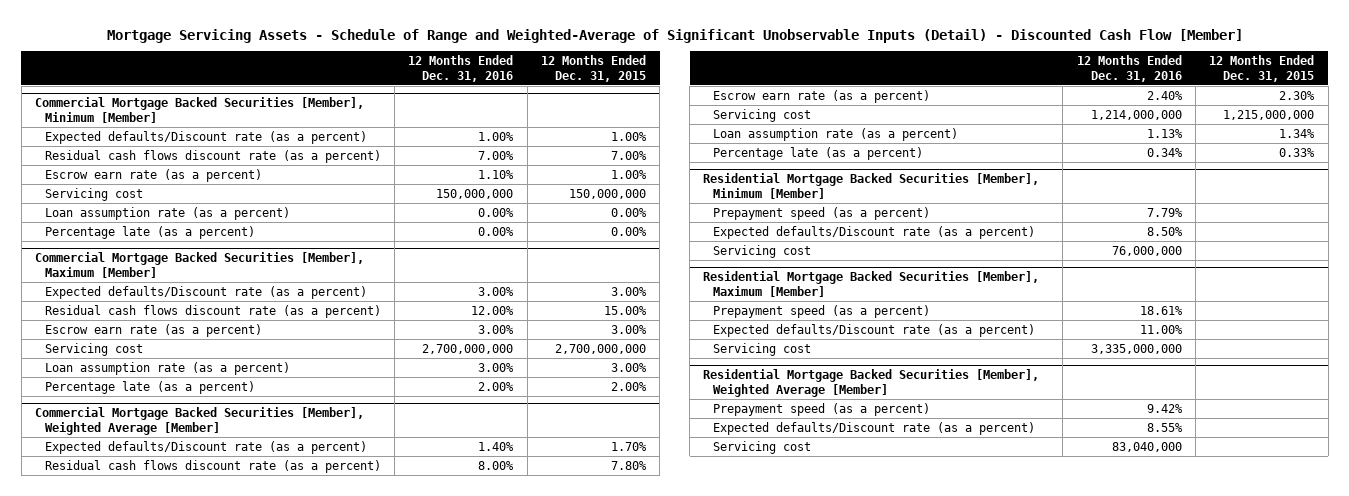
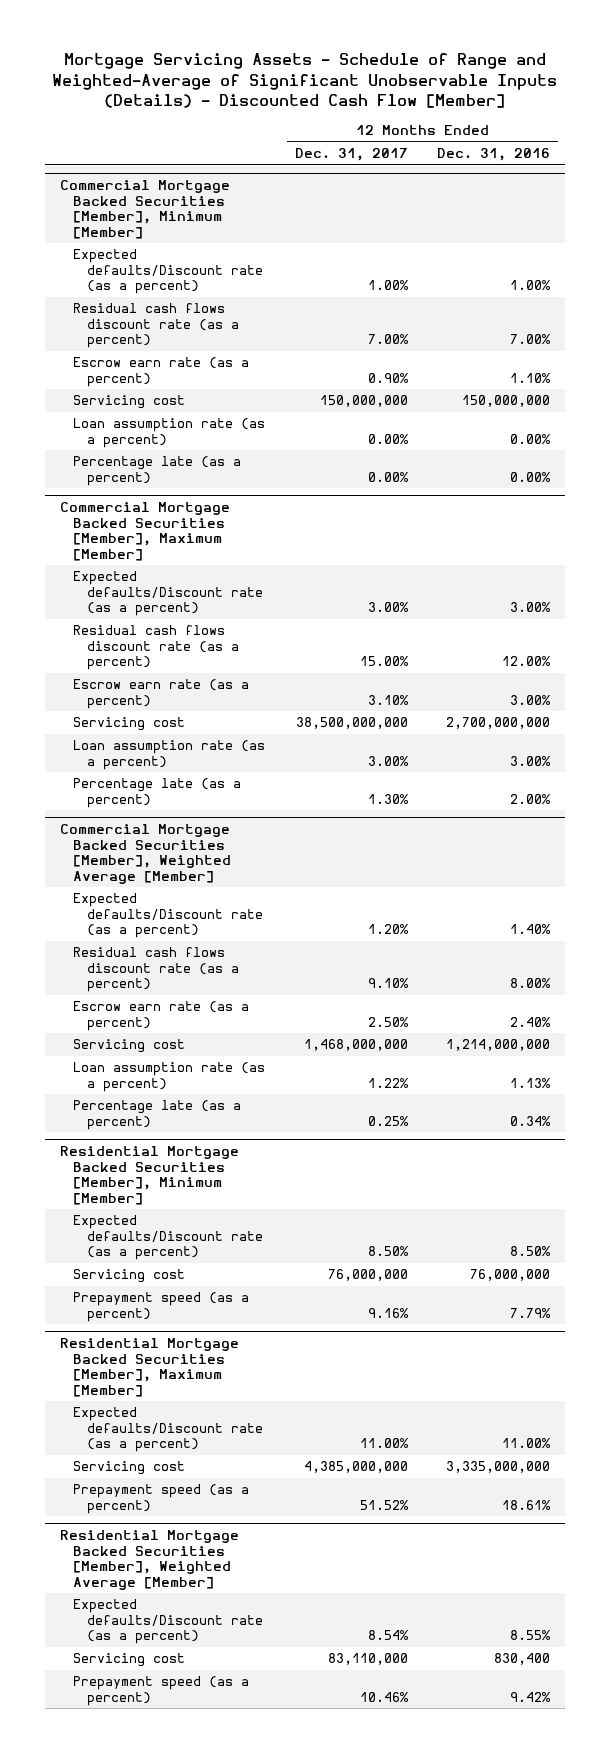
[106,28,1243,43] Mortgage Servicing Assets - Schedule of Range and Weighted-Average of Significant Unobservable Inputs (Detail) - Discounted Cash Flow [Member] -> [52,53,558,108] Mortgage Servicing Assets - Schedule of Range and Weighted-Average of Significant Unobservable Inputs (Details) - Discounted Cash Flow [Member]
[540,55,646,82] 12 Months Ended Dec. 31, 2015 -> none
none -> [294,148,408,162] Dec. 31, 2017
[713,206,931,220] Prepayment speed (as a percent) -> [73,1292,250,1322] Prepayment speed (as a percent)
[713,304,931,318] Prepayment speed (as a percent) -> [73,1484,250,1514] Prepayment speed (as a percent)
[1111,441,1182,452] 83,040,000 -> [494,1653,551,1666] 830,400
[713,402,931,416] Prepayment speed (as a percent) -> [73,1676,250,1706] Prepayment speed (as a percent)

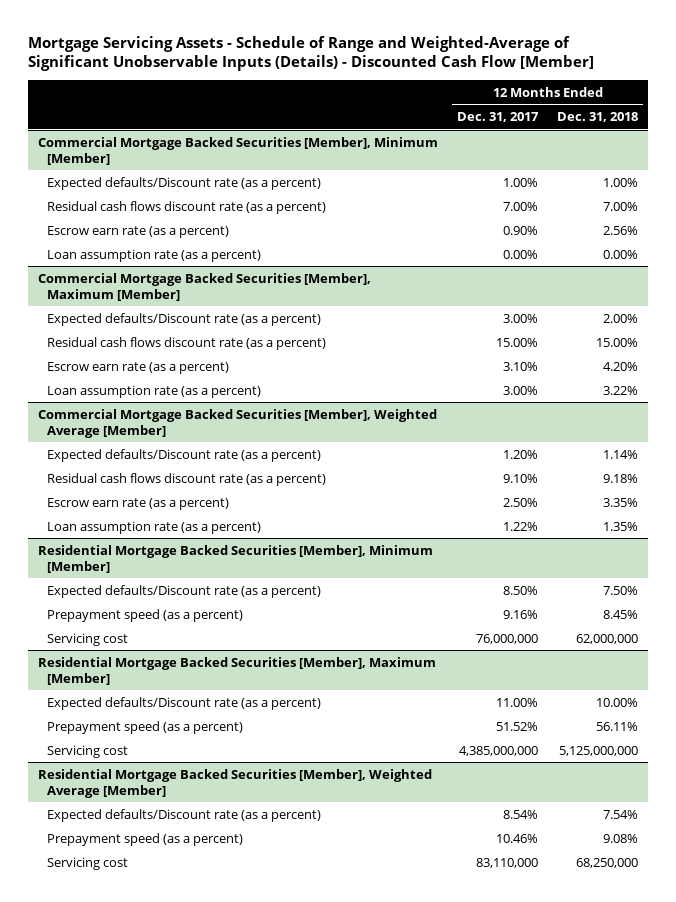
[437,148,551,162] Dec. 31, 2016 -> none
none -> [557,112,639,123] Dec. 31, 2018
[73,395,186,410] Servicing cost -> none
[73,456,242,486] Percentage late (as a percent) -> none
[73,717,186,732] Servicing cost -> none
[73,778,242,808] Percentage late (as a percent) -> none
[73,1039,186,1054] Servicing cost -> none
[73,1100,242,1130] Percentage late (as a percent) -> none
[73,1269,186,1284] Servicing cost -> [47,632,129,646] Servicing cost
[73,1461,186,1476] Servicing cost -> [47,744,129,758] Servicing cost
[73,1653,186,1668] Servicing cost -> [47,856,129,870] Servicing cost

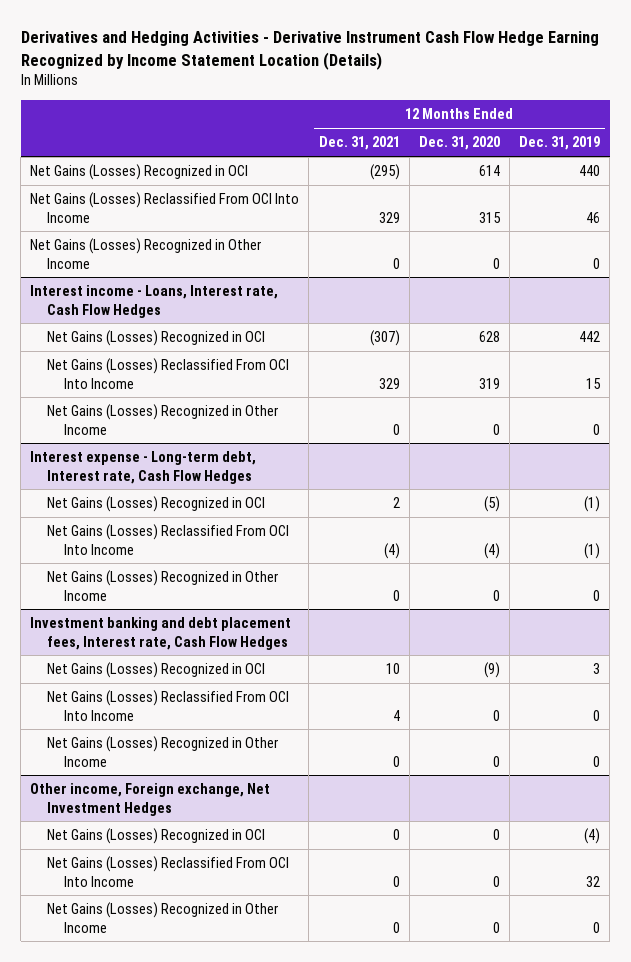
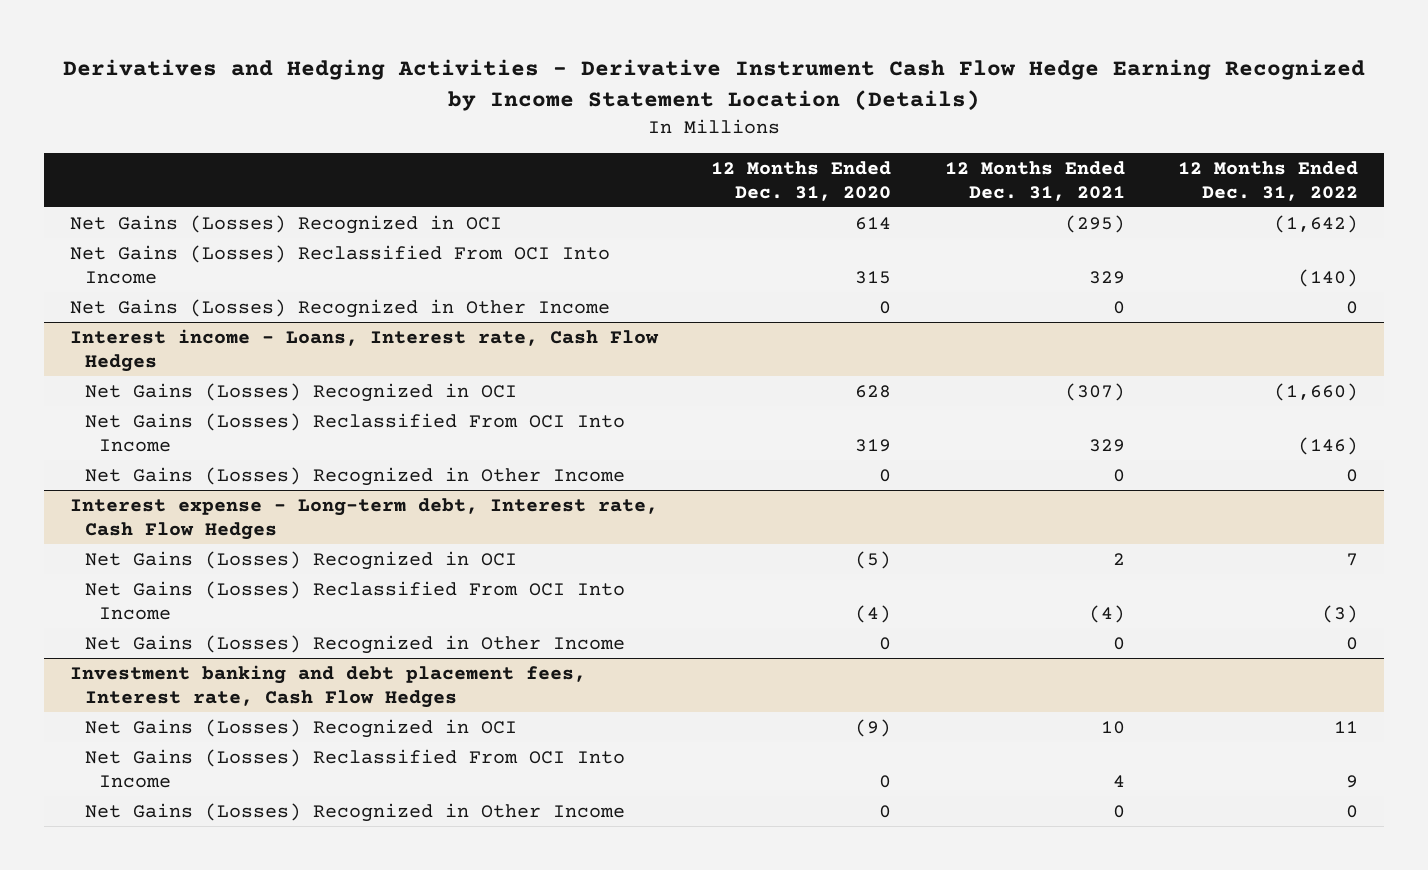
[519,136,601,151] Dec. 31, 2019 -> none
none -> [1177,160,1358,201] 12 Months Ended Dec. 31, 2022
[30,783,271,816] Other income, Foreign exchange, Net Investment Hedges -> none
[46,828,265,845] Net Gains (Losses) Recognized in OCI -> none
[46,856,289,887] Net Gains (Losses) Reclassified From OCI Into Income -> none
[46,902,278,933] Net Gains (Losses) Recognized in Other Income -> none

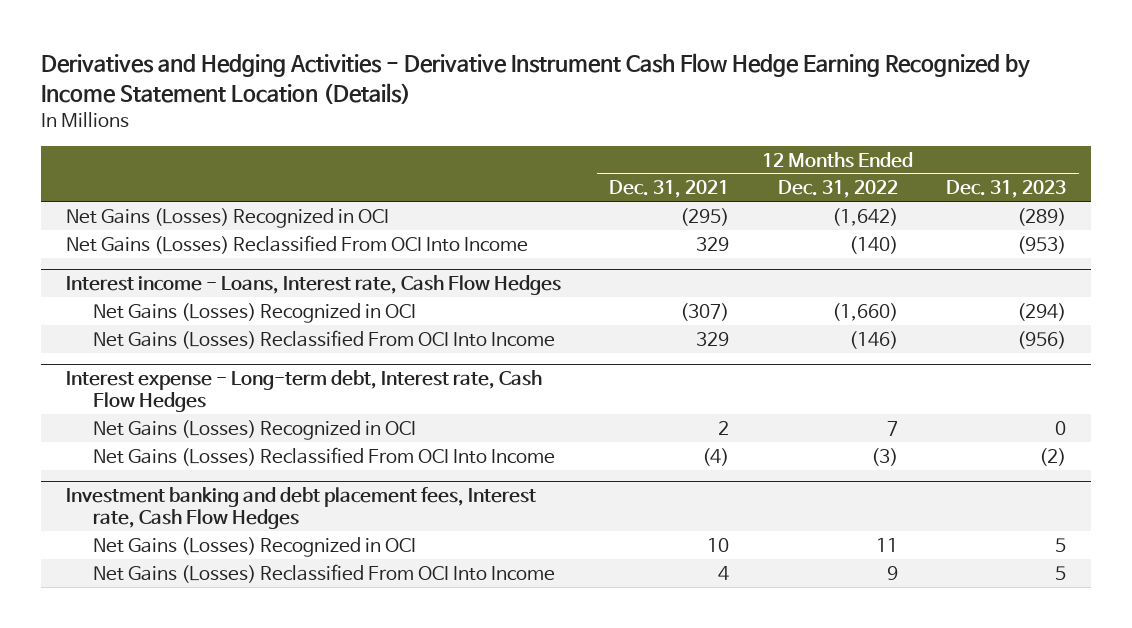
[711,160,892,201] 12 Months Ended Dec. 31, 2020 -> none
none -> [946,180,1067,199] Dec. 31, 2023
[70,298,611,318] Net Gains (Losses) Recognized in Other Income -> none
[84,466,625,486] Net Gains (Losses) Recognized in Other Income -> none
[84,634,625,654] Net Gains (Losses) Recognized in Other Income -> none
[84,802,625,822] Net Gains (Losses) Recognized in Other Income -> none

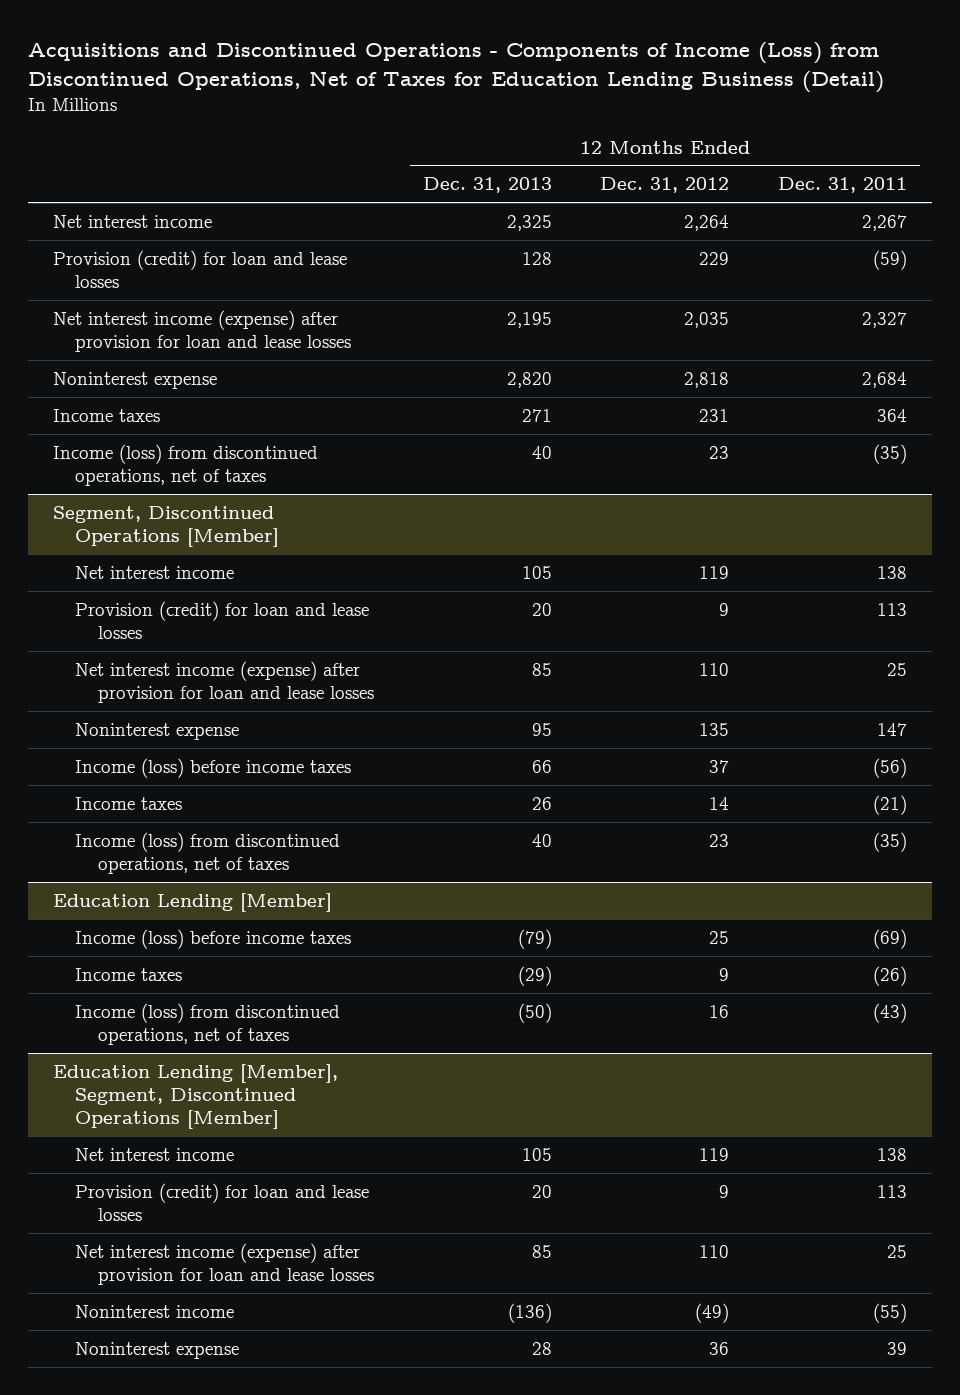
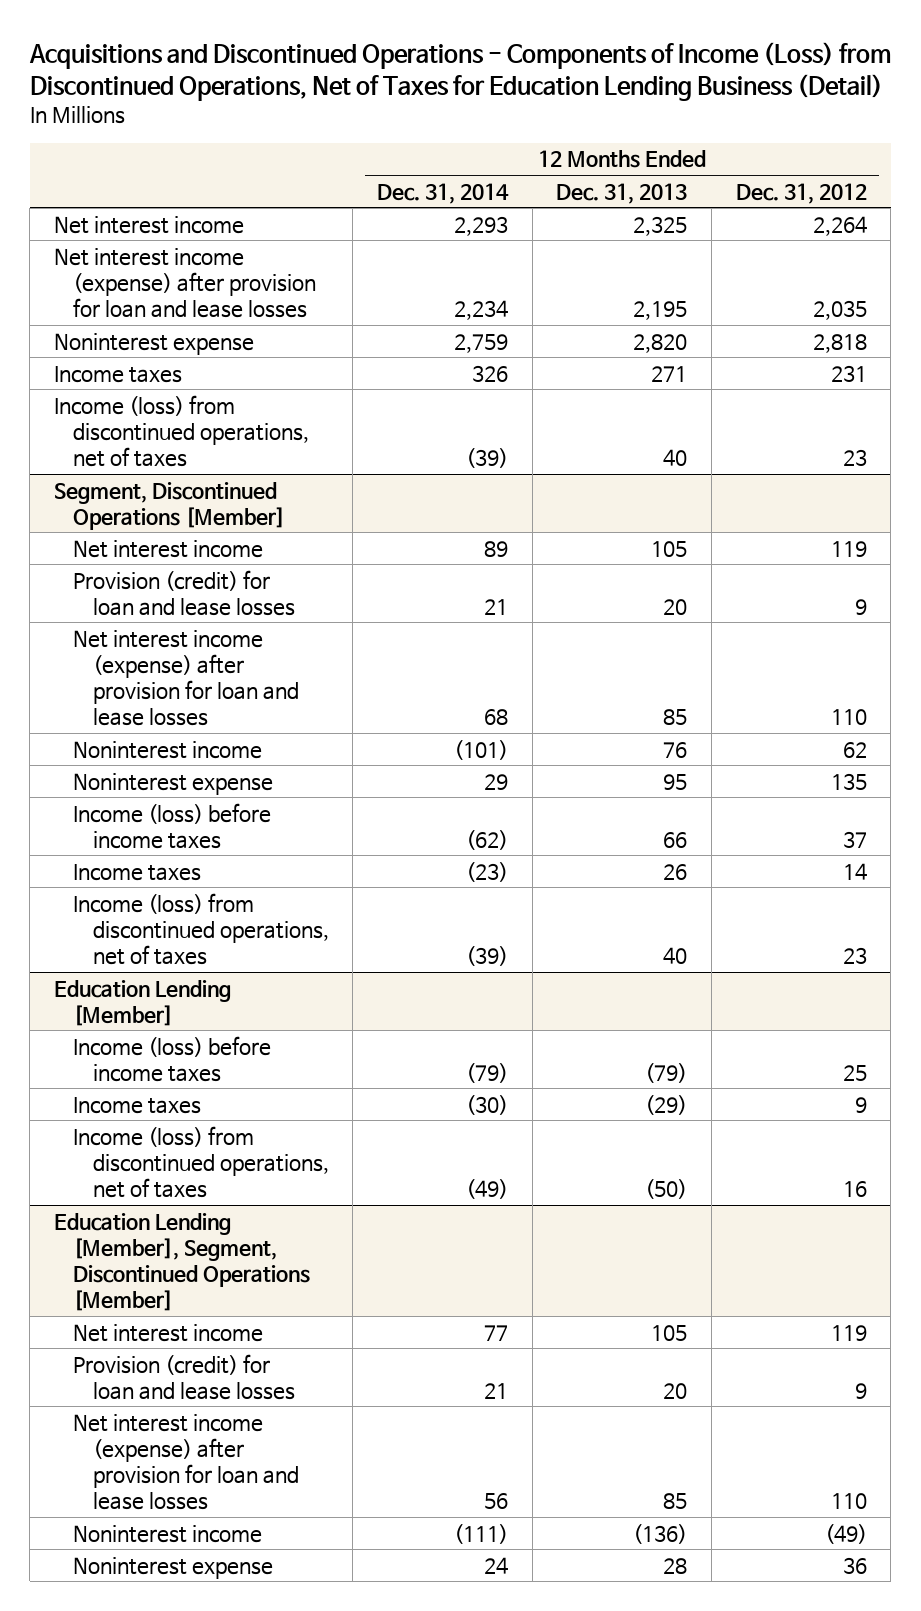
[778,177,908,194] Dec. 31, 2011 -> none
none -> [377,182,510,204] Dec. 31, 2014
[52,249,347,289] Provision (credit) for loan and lease losses -> none
none -> [73,740,263,759] Noninterest income

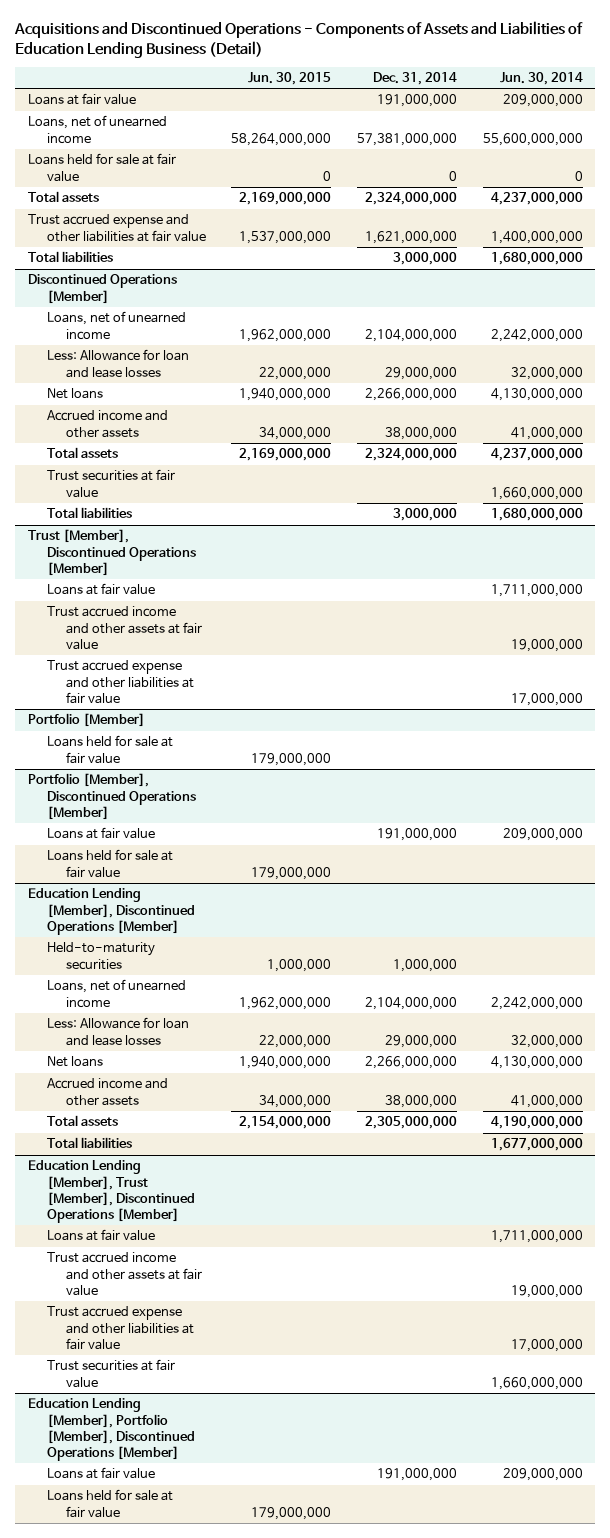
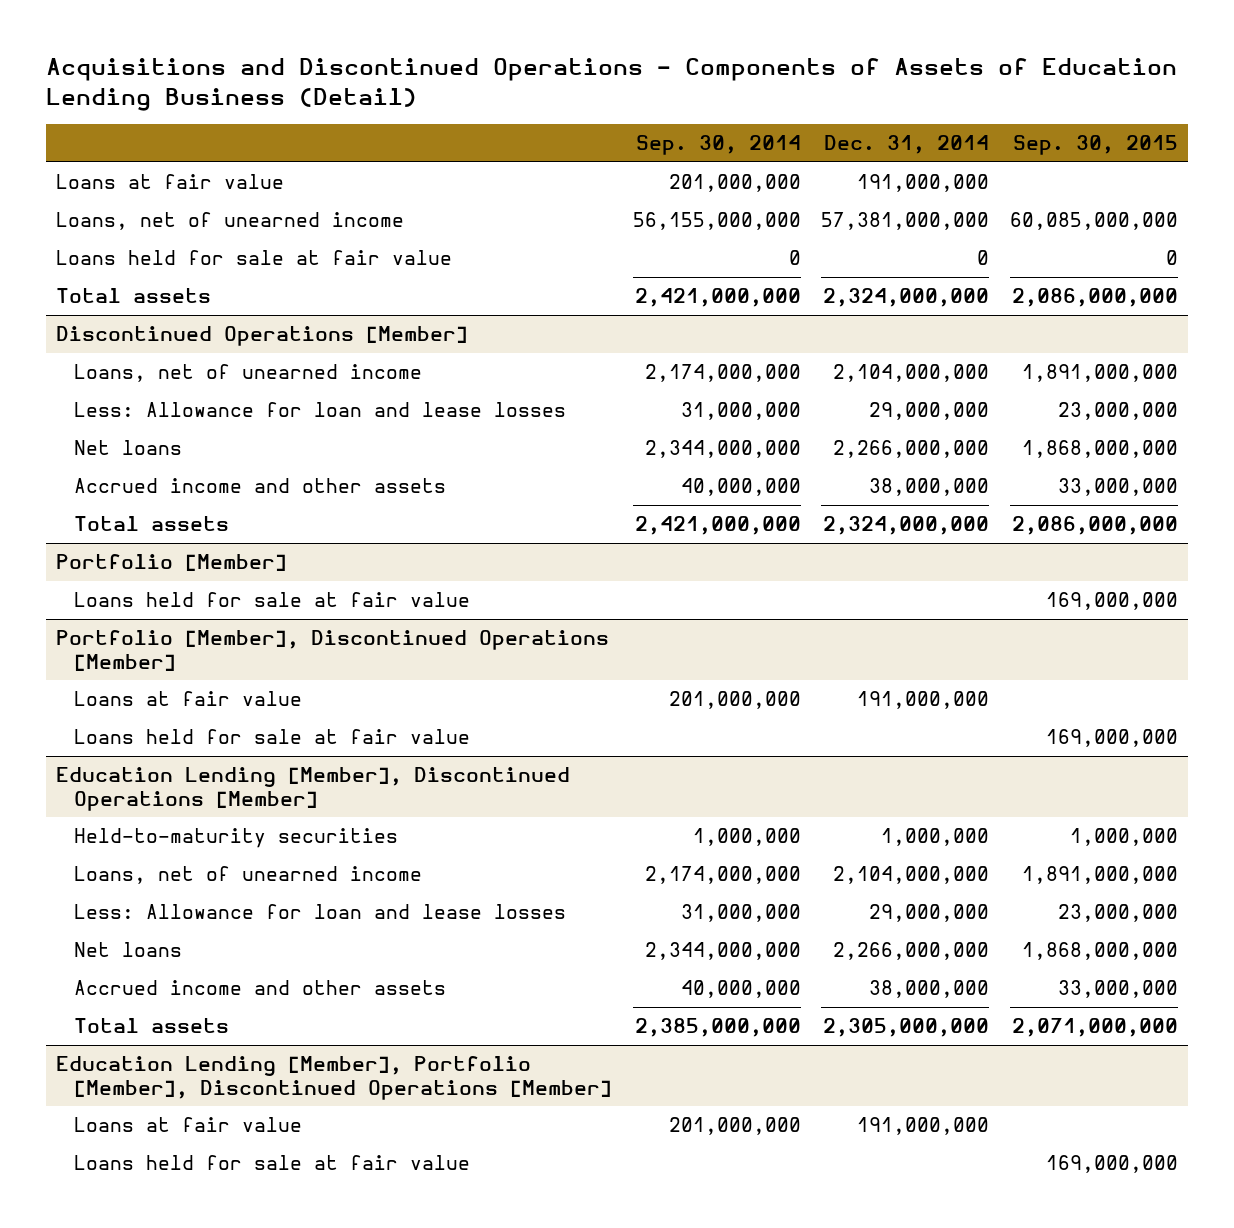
[13,21,583,58] Acquisitions and Discontinued Operations - Components of Assets and Liabilities of Education Lending Business (Detail) -> [45,58,1177,112] Acquisitions and Discontinued Operations - Components of Assets of Education Lending Business (Detail)
[248,71,332,85] Jun. 30, 2015 -> none
[499,71,583,85] Jun. 30, 2014 -> none
none -> [635,135,801,156] Sep. 30, 2014
none -> [1012,135,1178,156] Sep. 30, 2015
[27,214,206,242] Trust accrued expense and other liabilities at fair value -> none
[27,251,113,263] Total liabilities -> none
[46,469,175,498] Trust securities at fair value -> none
[46,507,132,519] Total liabilities -> none
[27,529,196,576] Trust [Member], Discontinued Operations [Member] -> none
[46,583,155,596] Loans at fair value -> none
[46,606,202,650] Trust accrued income and other assets at fair value -> none
[46,660,194,704] Trust accrued expense and other liabilities at fair value -> none
[46,1137,132,1149] Total liabilities -> none
[27,1160,195,1223] Education Lending [Member], Trust [Member], Discontinued Operations [Member] -> none
[46,1229,155,1242] Loans at fair value -> none
[46,1252,202,1296] Trust accrued income and other assets at fair value -> none
[46,1306,194,1350] Trust accrued expense and other liabilities at fair value -> none
[46,1359,175,1388] Trust securities at fair value -> none

